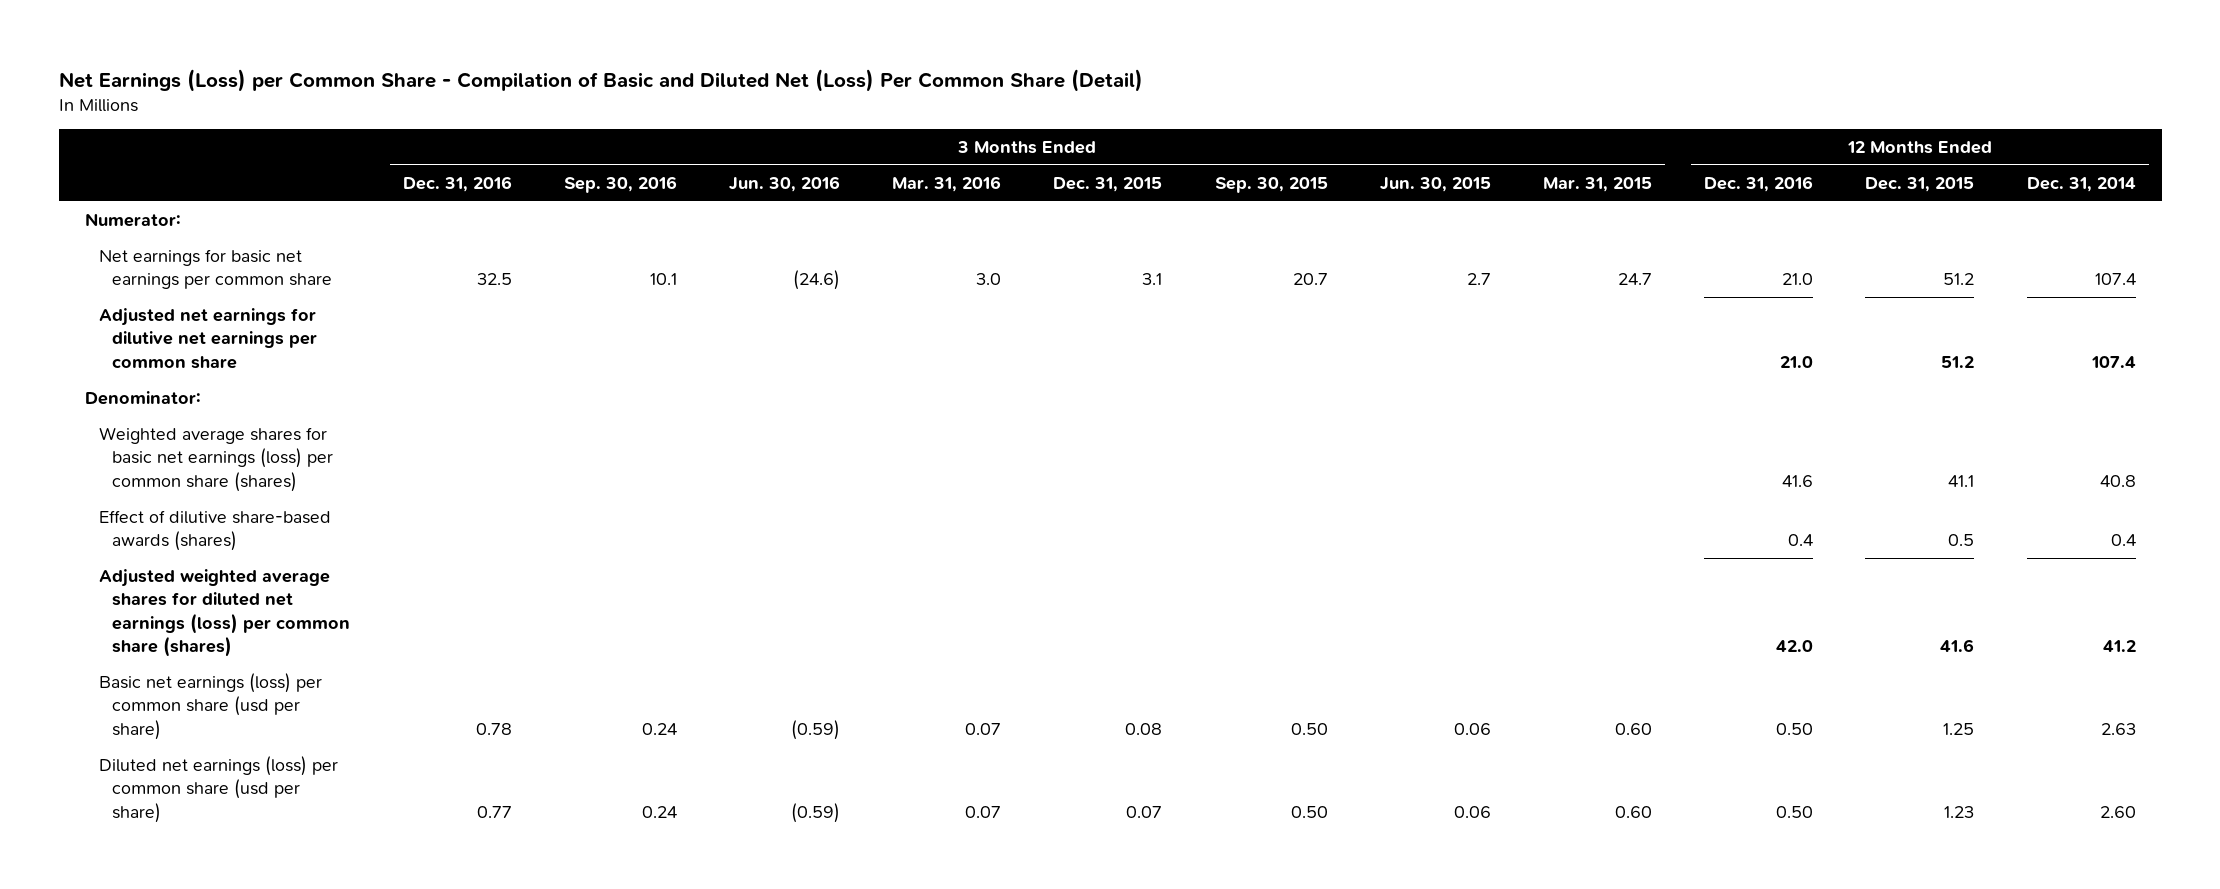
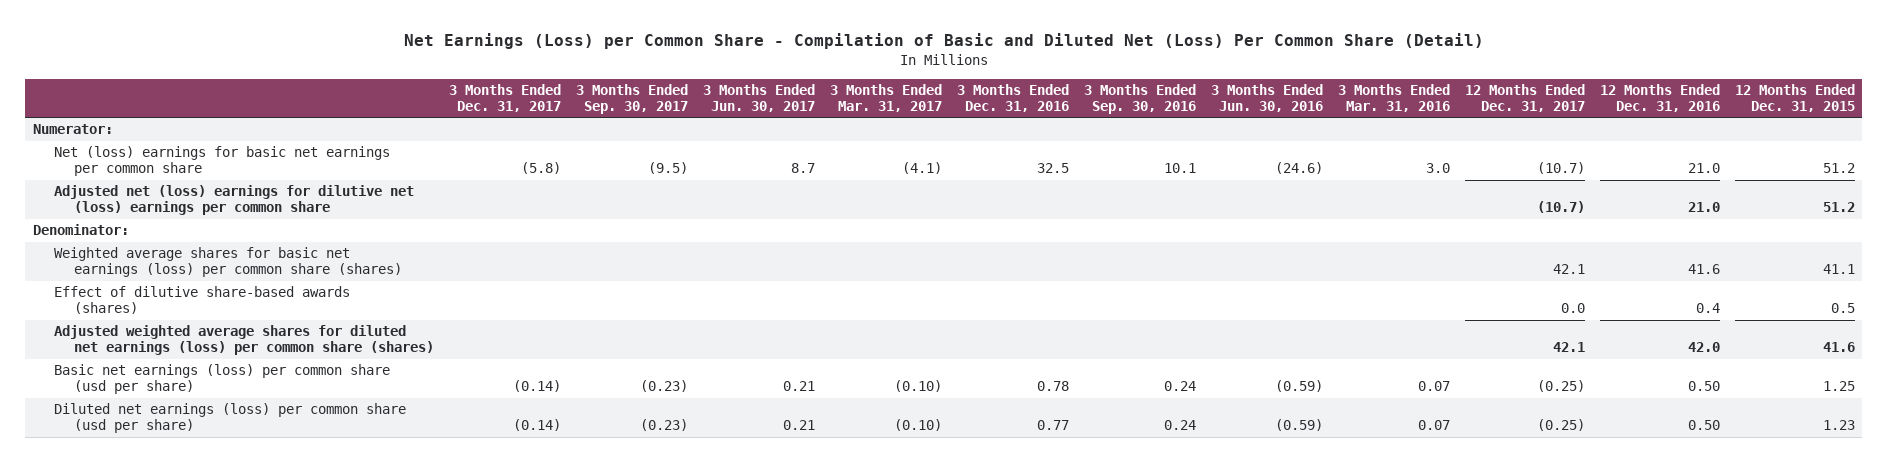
[1053,176,1163,192] Dec. 31, 2015 -> none
[1214,176,1328,193] Sep. 30, 2015 -> none
[1379,176,1491,192] Jun. 30, 2015 -> none
[1542,176,1652,192] Mar. 31, 2015 -> none
[2026,176,2136,192] Dec. 31, 2014 -> none
none -> [449,83,562,112] 3 Months Ended Dec. 31, 2017
none -> [576,83,689,114] 3 Months Ended Sep. 30, 2017
none -> [703,83,816,112] 3 Months Ended Jun. 30, 2017
none -> [830,83,943,112] 3 Months Ended Mar. 31, 2017
none -> [1465,83,1586,112] 12 Months Ended Dec. 31, 2017
[98,249,333,290] Net earnings for basic net earnings per common share -> [53,146,390,177] Net (loss) earnings for basic net earnings per common share
[98,308,318,369] Adjusted net earnings for dilutive net earnings per common share -> [53,185,414,216] Adjusted net (loss) earnings for dilutive net (loss) earnings per common share

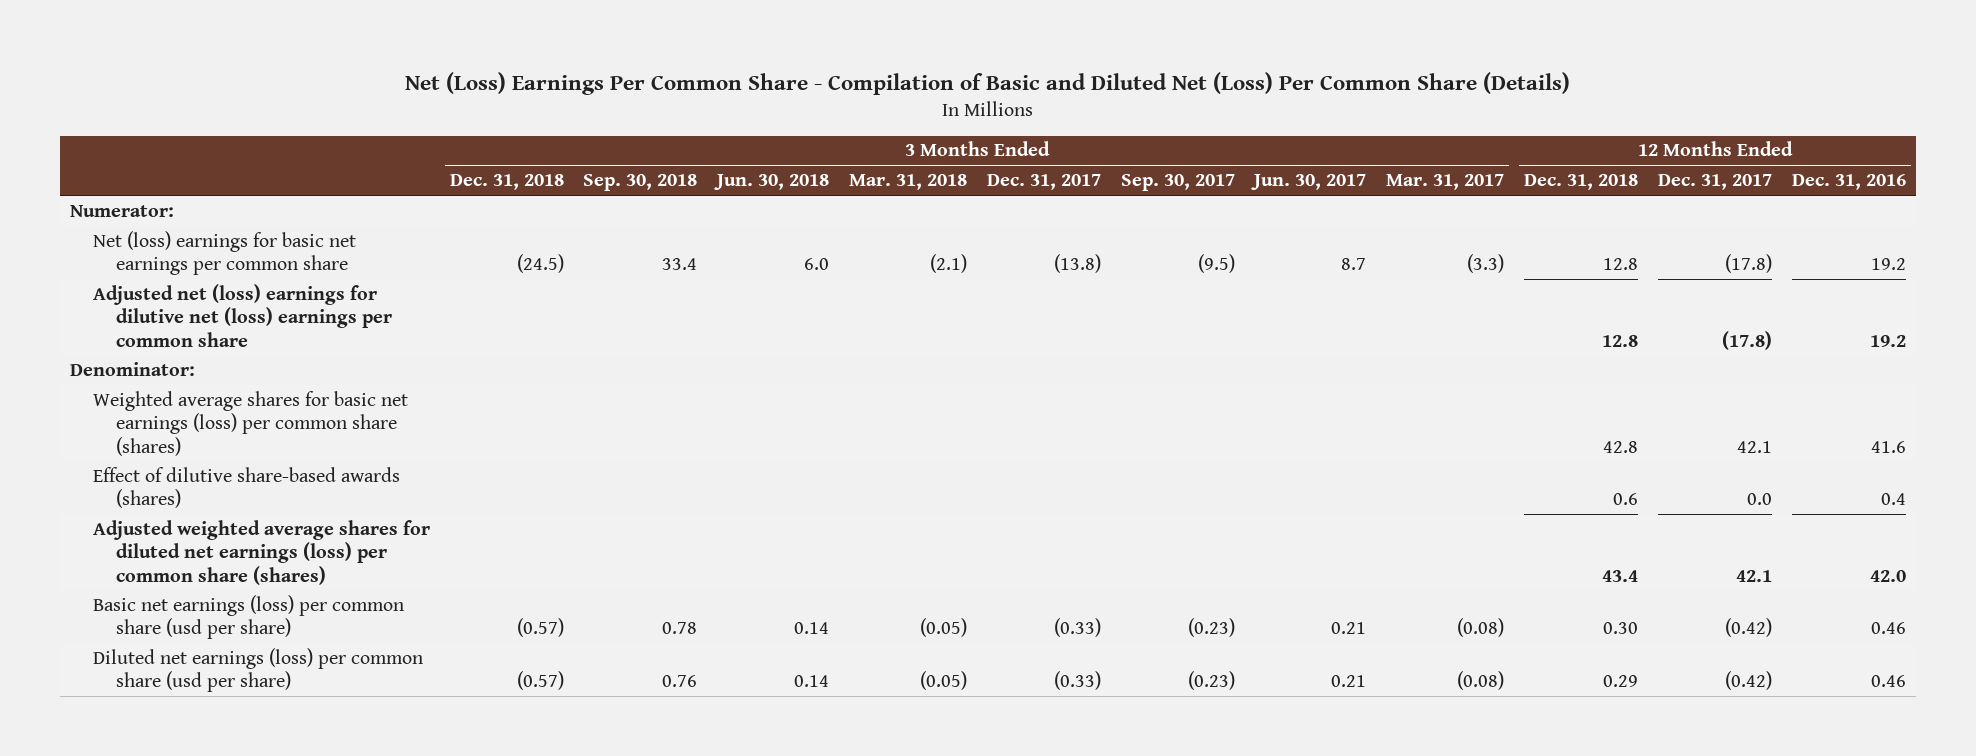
[403,33,1484,50] Net Earnings (Loss) per Common Share - Compilation of Basic and Diluted Net (Loss) Per Common Share (Detail) -> [404,72,1570,96] Net (Loss) Earnings Per Common Share - Compilation of Basic and Diluted Net (Loss) Per Common Share (Details)
[957,83,1070,112] 3 Months Ended Dec. 31, 2016 -> none
[1084,83,1197,114] 3 Months Ended Sep. 30, 2016 -> none
[1211,83,1324,112] 3 Months Ended Jun. 30, 2016 -> none
[1338,83,1451,112] 3 Months Ended Mar. 31, 2016 -> none
[1734,83,1855,112] 12 Months Ended Dec. 31, 2015 -> none
none -> [449,174,564,191] Dec. 31, 2018
none -> [583,174,698,192] Sep. 30, 2018
none -> [714,174,830,191] Jun. 30, 2018
none -> [848,174,967,191] Mar. 31, 2018
none -> [1524,174,1639,191] Dec. 31, 2018
[521,162,562,175] (5.8) -> [1053,254,1101,274] (13.8)
[902,162,943,175] (4.1) -> [1467,254,1505,274] (3.3)
[1537,162,1586,175] (10.7) -> [1724,254,1772,274] (17.8)
[1687,163,1720,174] 21.0 -> [1870,258,1906,271] 19.2
[1537,201,1586,214] (10.7) -> [1721,330,1772,350] (17.8)
[1687,202,1720,213] 21.0 -> [1869,334,1906,347] 19.2
[513,380,562,393] (0.14) -> [1053,618,1101,638] (0.33)
[894,380,943,393] (0.10) -> [1457,618,1505,638] (0.08)
[1537,380,1586,393] (0.25) -> [1724,618,1772,638] (0.42)
[1687,381,1720,392] 0.50 -> [1870,622,1906,635] 0.46
[513,419,562,432] (0.14) -> [1053,671,1101,691] (0.33)
[894,419,943,432] (0.10) -> [1457,671,1505,691] (0.08)
[1537,419,1586,432] (0.25) -> [1724,671,1772,691] (0.42)
[1687,420,1720,431] 0.50 -> [1870,675,1906,688] 0.46

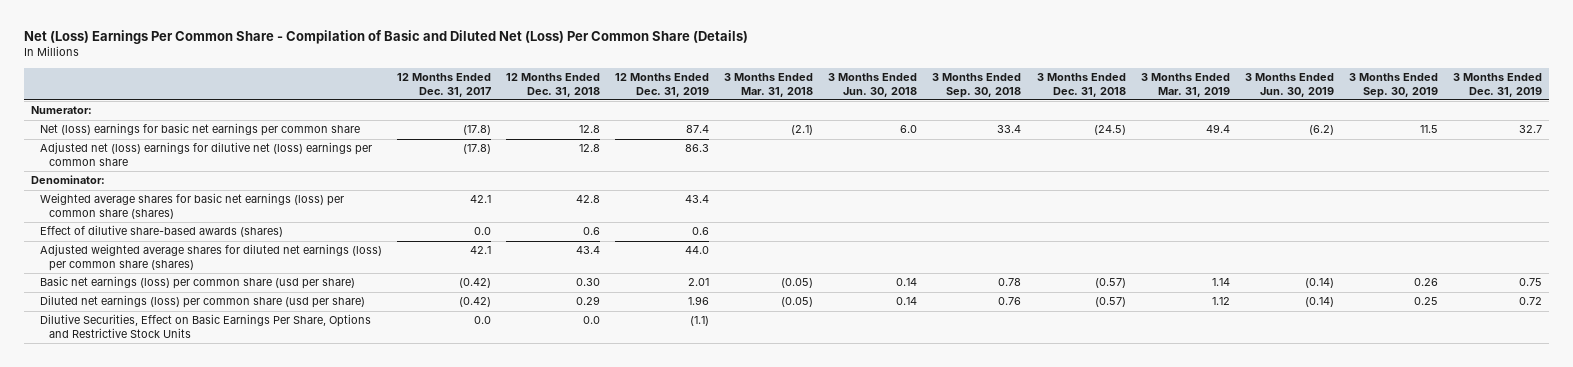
[986,174,1101,191] Dec. 31, 2017 -> none
[1120,174,1235,192] Sep. 30, 2017 -> none
[1251,174,1367,191] Jun. 30, 2017 -> none
[1386,174,1505,191] Mar. 31, 2017 -> none
[1791,174,1906,191] Dec. 31, 2016 -> none
none -> [615,73,710,97] 12 Months Ended Dec. 31, 2019
none -> [1140,73,1230,97] 3 Months Ended Mar. 31, 2019
none -> [1244,73,1334,97] 3 Months Ended Jun. 30, 2019
none -> [1348,73,1438,98] 3 Months Ended Sep. 30, 2019
none -> [1452,73,1542,97] 3 Months Ended Dec. 31, 2019
none -> [40,314,372,338] Dilutive Securities, Effect on Basic Earnings Per Share, Options and Restrictive Stock Units

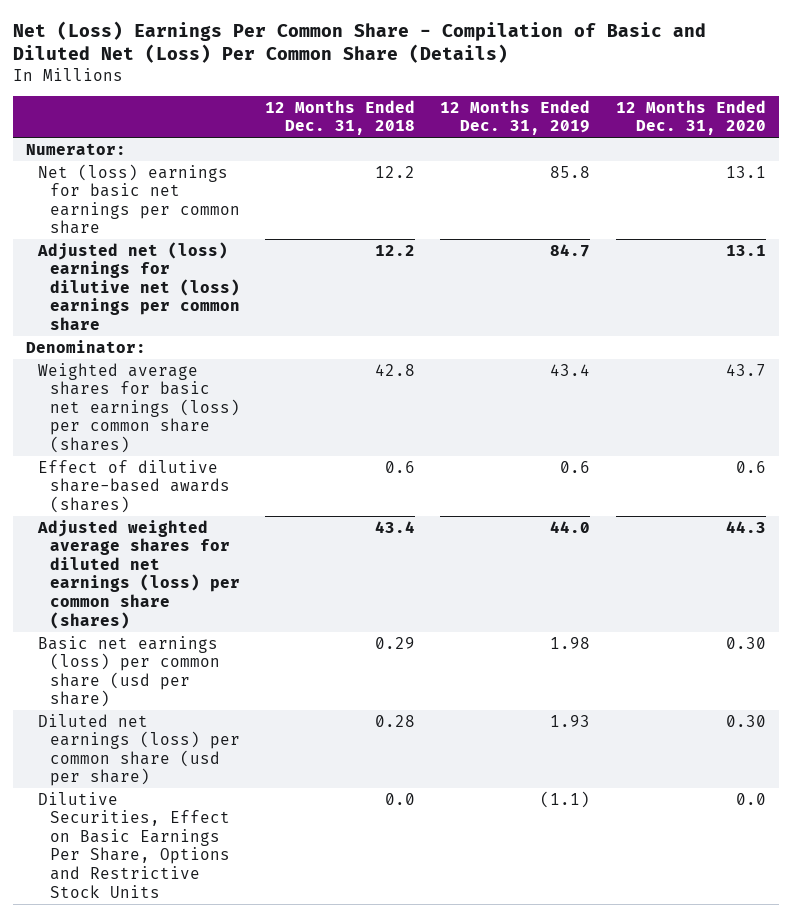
[397,73,492,97] 12 Months Ended Dec. 31, 2017 -> none
[724,73,814,97] 3 Months Ended Mar. 31, 2018 -> none
[828,73,918,97] 3 Months Ended Jun. 30, 2018 -> none
[932,73,1022,98] 3 Months Ended Sep. 30, 2018 -> none
[1036,73,1126,97] 3 Months Ended Dec. 31, 2018 -> none
[1140,73,1230,97] 3 Months Ended Mar. 31, 2019 -> none
[1244,73,1334,97] 3 Months Ended Jun. 30, 2019 -> none
[1348,73,1438,98] 3 Months Ended Sep. 30, 2019 -> none
[1452,73,1542,97] 3 Months Ended Dec. 31, 2019 -> none
none -> [615,99,766,136] 12 Months Ended Dec. 31, 2020
[579,125,601,134] 12.8 -> [375,165,416,178] 12.2
[686,125,710,134] 87.4 -> [550,165,591,178] 85.8
[579,144,601,153] 12.8 -> [375,244,416,256] 12.2
[685,144,710,153] 86.3 -> [550,243,591,257] 84.7
[576,278,601,287] 0.30 -> [375,636,416,649] 0.29
[688,278,710,287] 2.01 -> [550,636,591,649] 1.98
[576,296,601,306] 0.29 -> [375,714,416,727] 0.28
[688,296,710,306] 1.96 -> [550,714,591,727] 1.93

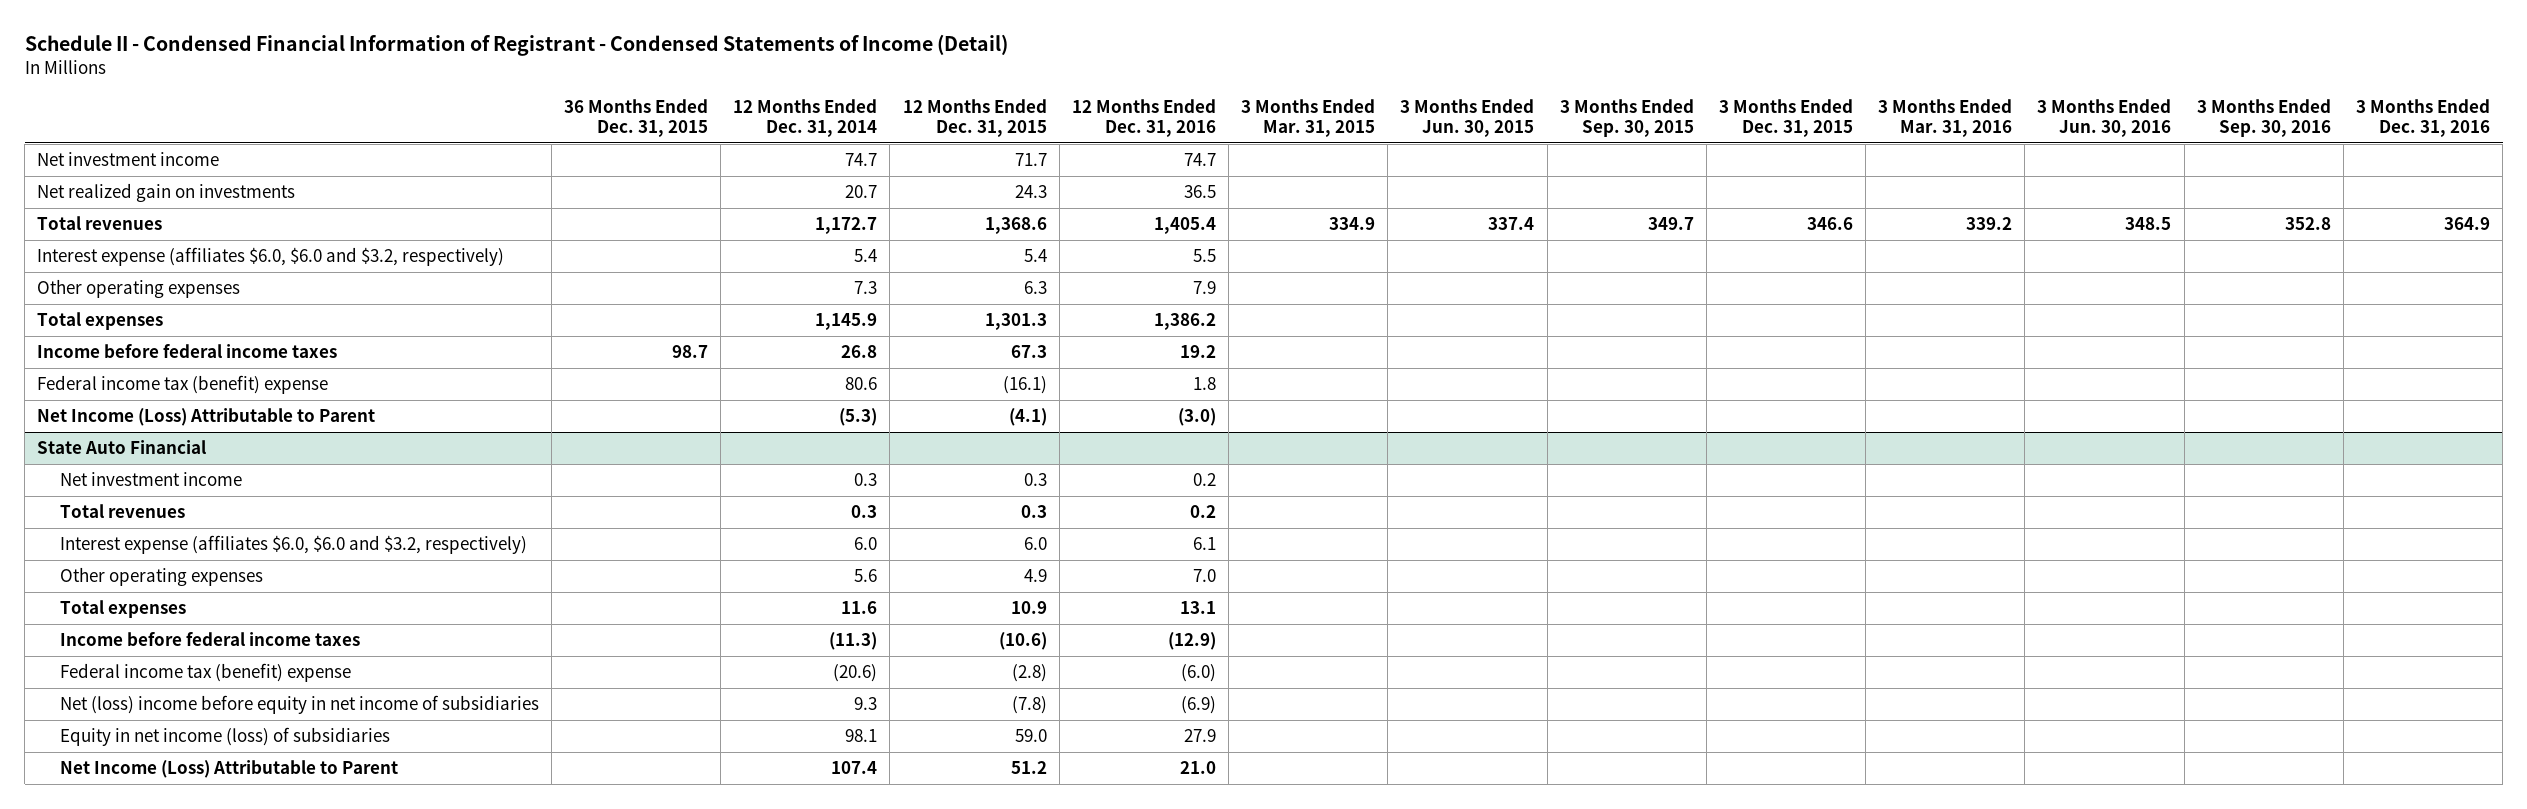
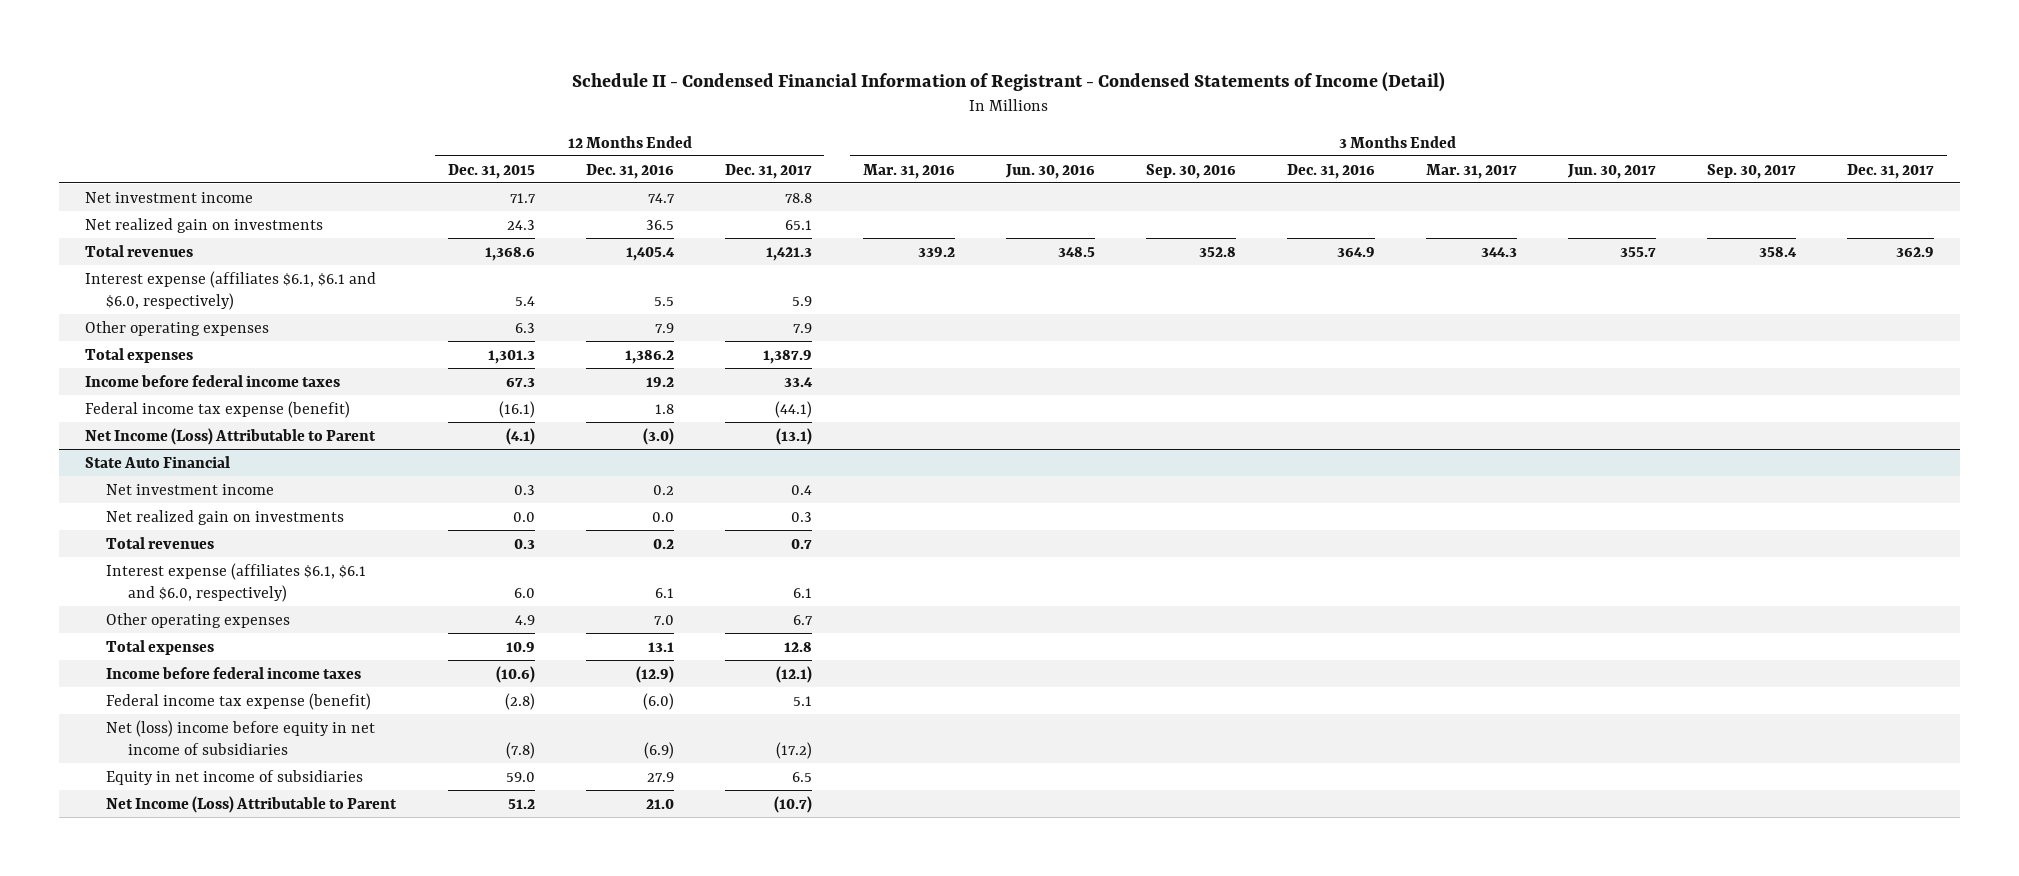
[564,99,709,137] 36 Months Ended Dec. 31, 2015 -> none
[733,99,878,137] 12 Months Ended Dec. 31, 2014 -> none
[1241,99,1376,137] 3 Months Ended Mar. 31, 2015 -> none
[1400,99,1535,137] 3 Months Ended Jun. 30, 2015 -> none
[1559,99,1694,137] 3 Months Ended Sep. 30, 2015 -> none
[1718,99,1853,137] 3 Months Ended Dec. 31, 2015 -> none
none -> [724,163,812,179] Dec. 31, 2017
none -> [1425,163,1517,179] Mar. 31, 2017
none -> [1566,163,1656,179] Jun. 30, 2017
none -> [1706,163,1796,179] Sep. 30, 2017
none -> [1846,163,1934,179] Dec. 31, 2017
[37,247,505,267] Interest expense (affiliates $6.0, $6.0 and $3.2, respectively) -> [84,270,376,310] Interest expense (affiliates $6.1, $6.1 and $6.0, respectively)
[37,375,329,395] Federal income tax (benefit) expense -> [84,400,350,418] Federal income tax expense (benefit)
none -> [106,509,345,525] Net realized gain on investments
[59,535,527,555] Interest expense (affiliates $6.0, $6.0 and $3.2, respectively) -> [106,562,367,602] Interest expense (affiliates $6.1, $6.1 and $6.0, respectively)
[59,663,351,683] Federal income tax (benefit) expense -> [106,692,372,710] Federal income tax expense (benefit)
[59,727,390,747] Equity in net income (loss) of subsidiaries -> [106,769,364,785] Equity in net income of subsidiaries

